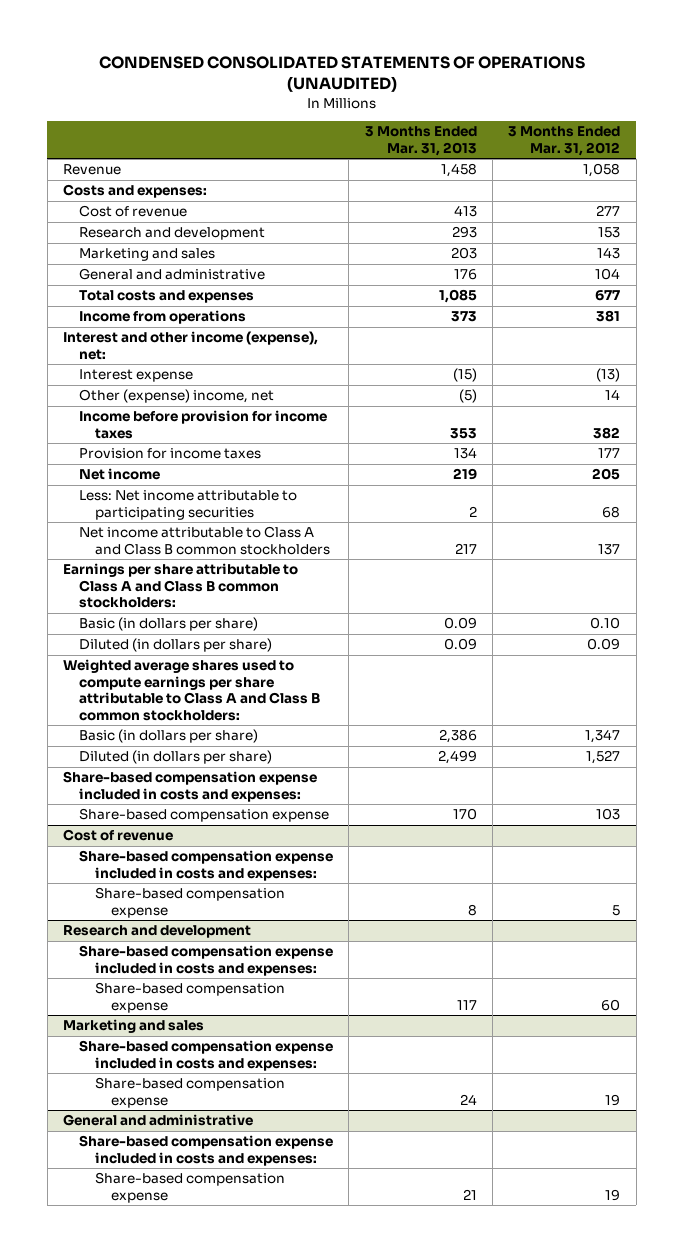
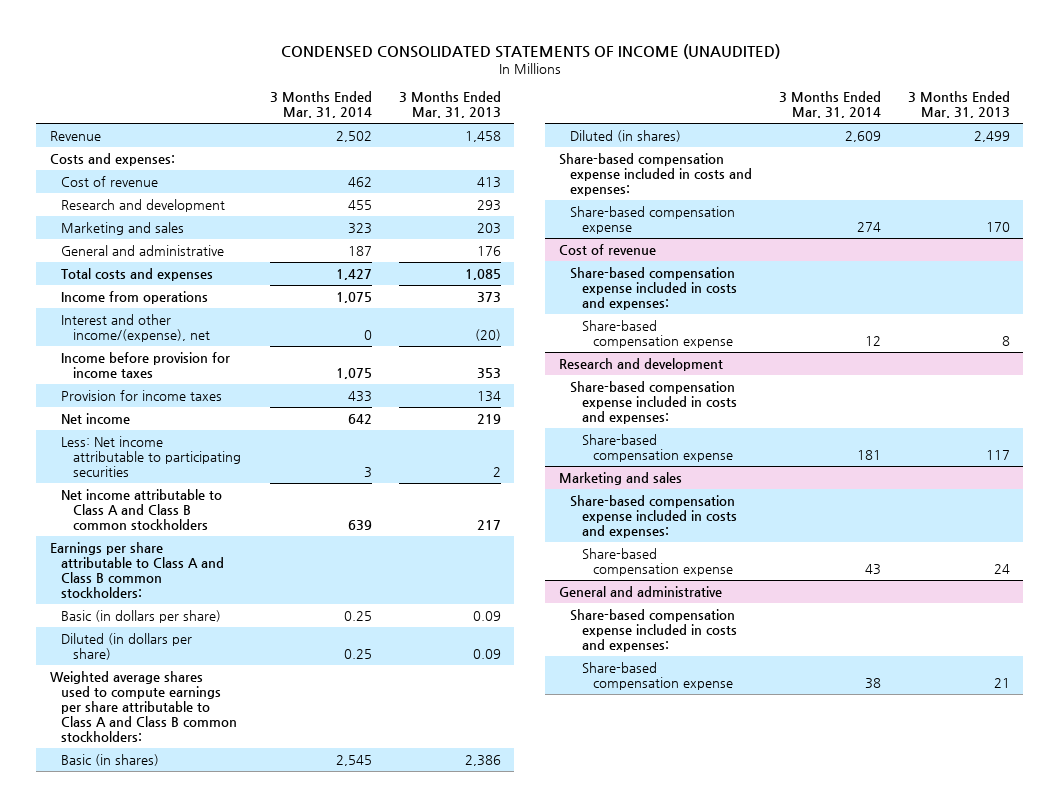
[98,56,585,93] CONDENSED CONSOLIDATED STATEMENTS OF OPERATIONS (UNAUDITED) -> [280,43,780,59] CONDENSED CONSOLIDATED STATEMENTS OF INCOME (UNAUDITED)
[508,126,621,156] 3 Months Ended Mar. 31, 2012 -> none
none -> [269,91,372,119] 3 Months Ended Mar. 31, 2014
[63,331,319,360] Interest and other income (expense), net: -> none
[78,369,193,383] Interest expense -> none
[78,389,274,404] Other (expense) income, net -> [61,313,210,342] Interest and other income/(expense), net
[458,389,477,404] (5) -> [474,328,501,341] (20)
[78,729,258,744] Basic (in dollars per share) -> [61,753,160,766] Basic (in shares)
[78,750,272,765] Diluted (in dollars per share) -> [570,129,682,142] Diluted (in shares)

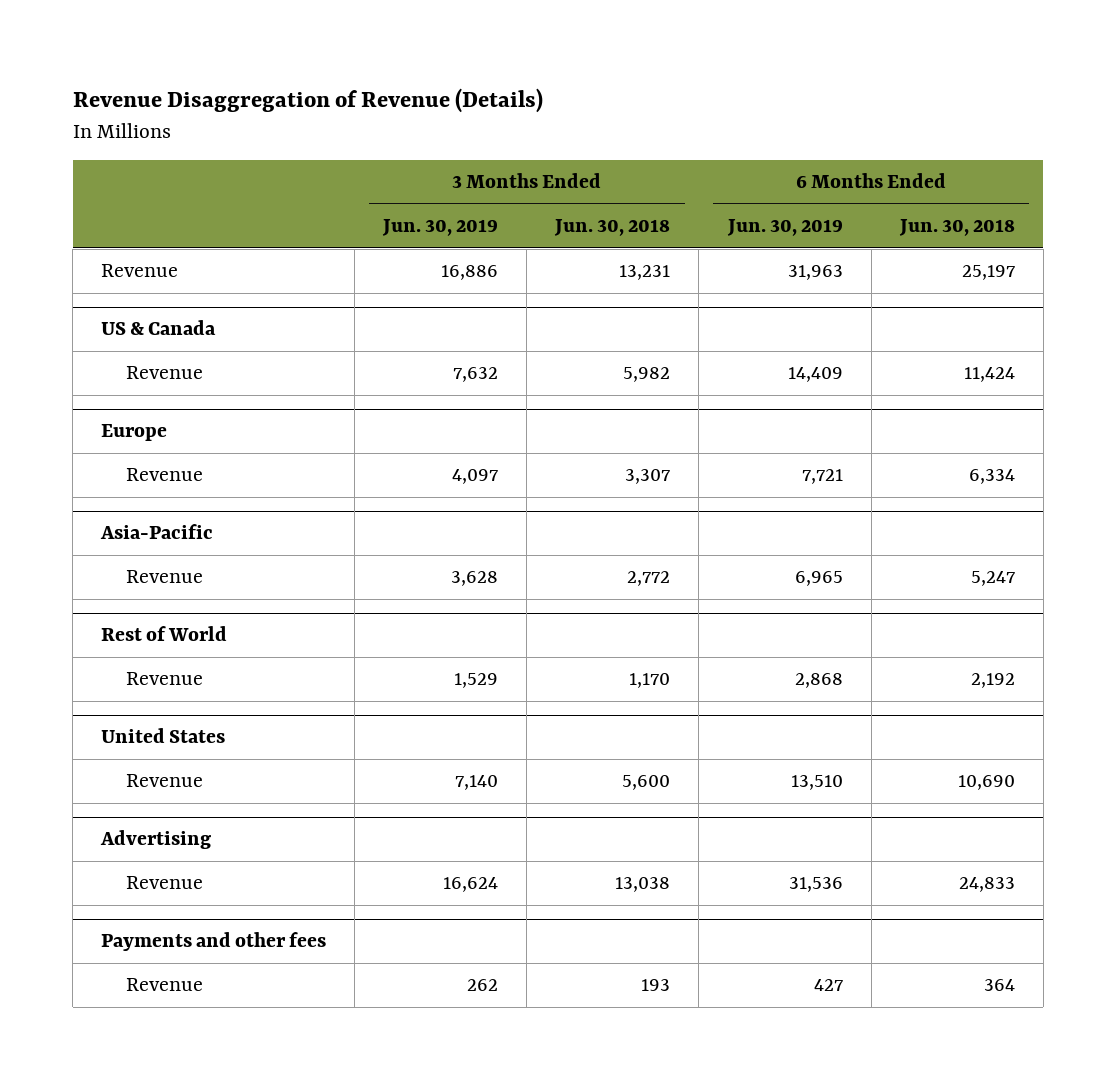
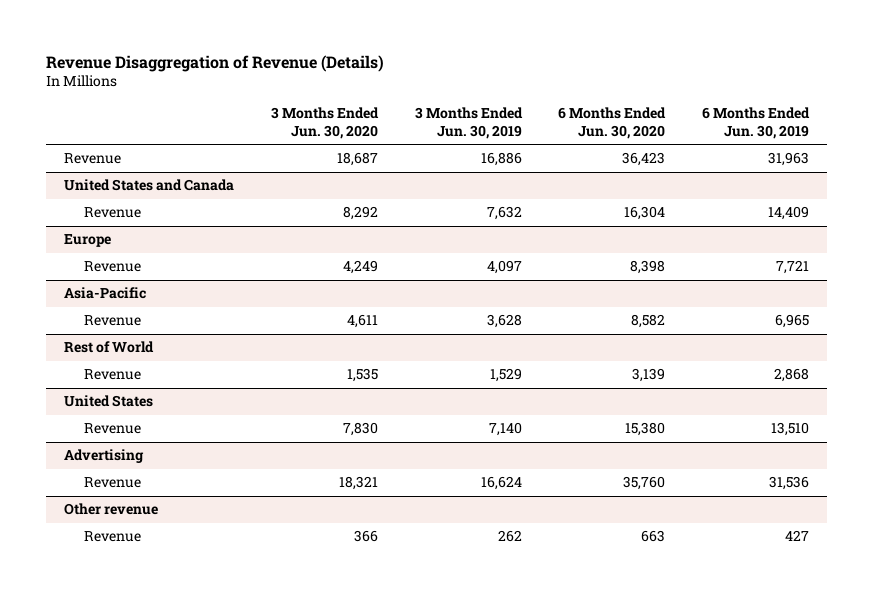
[554,219,671,237] Jun. 30, 2018 -> none
[898,219,1015,237] Jun. 30, 2018 -> none
none -> [271,107,380,140] 3 Months Ended Jun. 30, 2020
none -> [558,107,667,140] 6 Months Ended Jun. 30, 2020
[101,320,217,336] US & Canada -> [64,179,235,192] United States and Canada
[101,932,327,952] Payments and other fees -> none
none -> [64,503,159,516] Other revenue

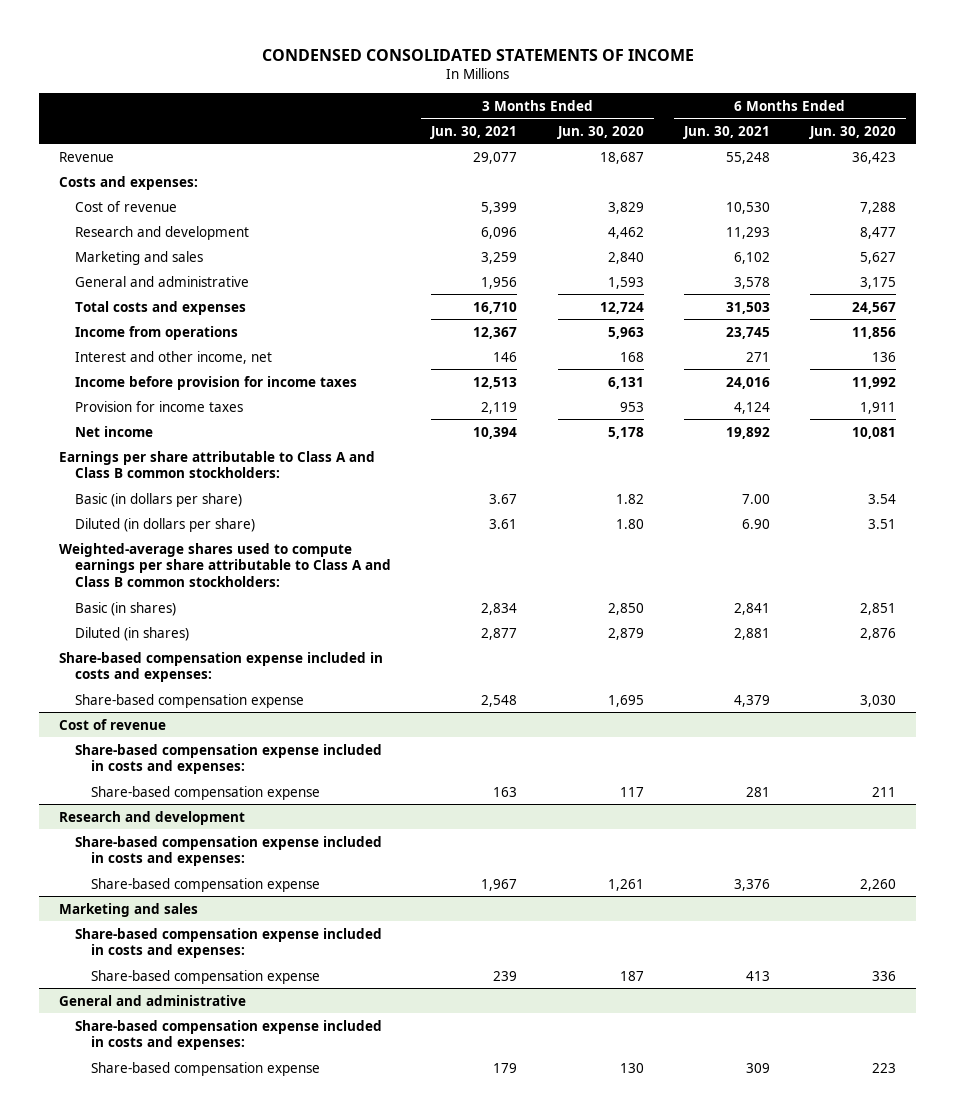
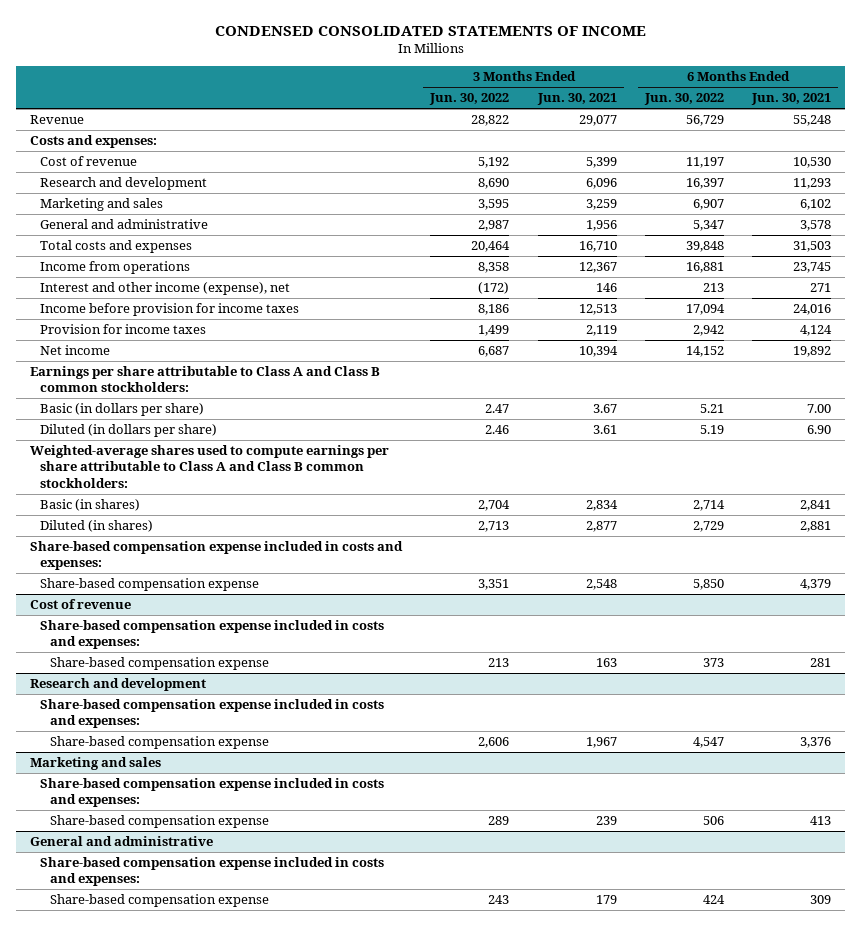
[556,125,644,139] Jun. 30, 2020 -> none
[809,125,897,139] Jun. 30, 2020 -> none
none -> [429,93,510,106] Jun. 30, 2022
none -> [643,93,724,106] Jun. 30, 2022
[75,350,273,364] Interest and other income, net -> [39,282,290,296] Interest and other income (expense), net

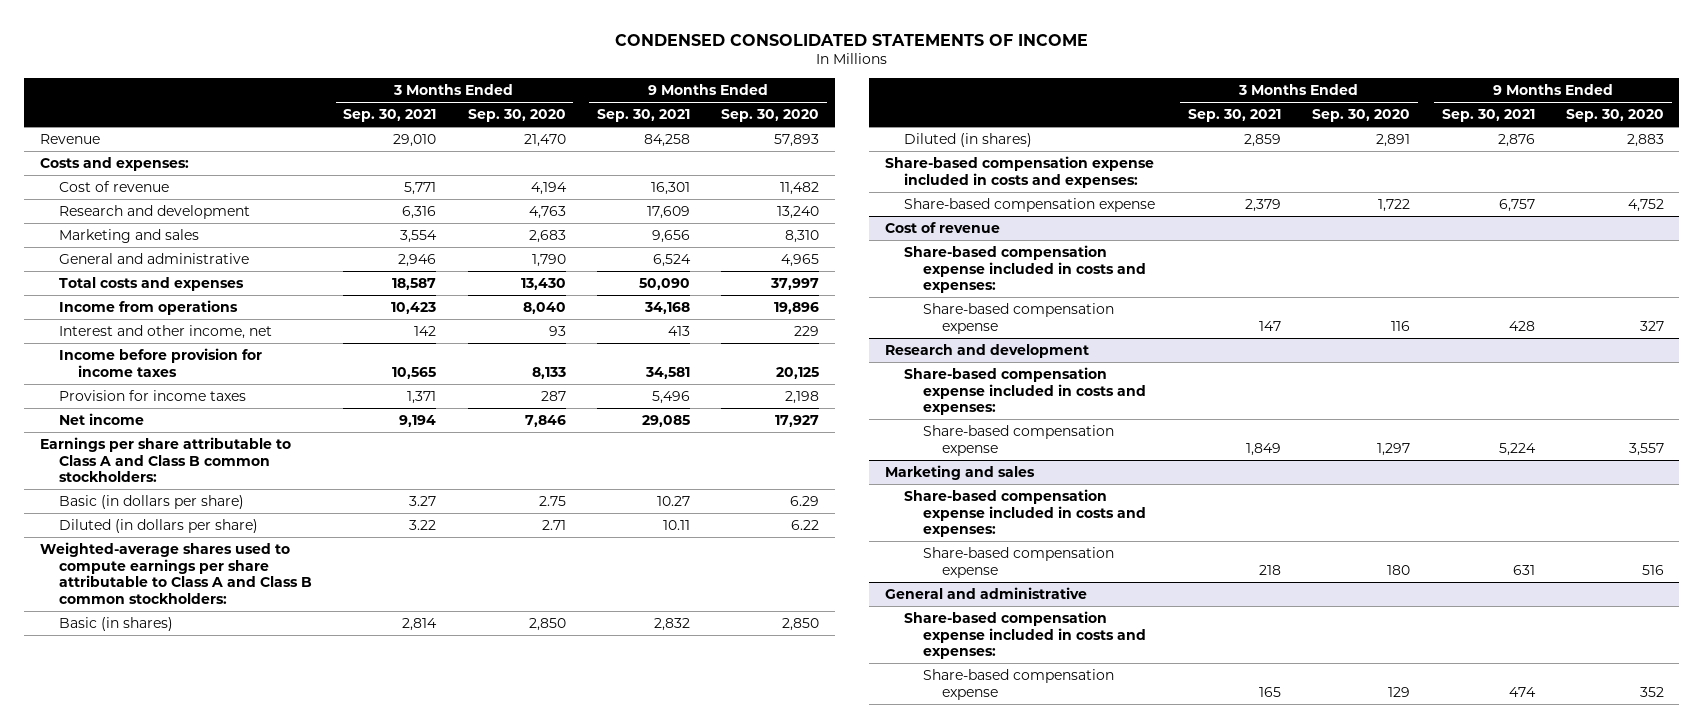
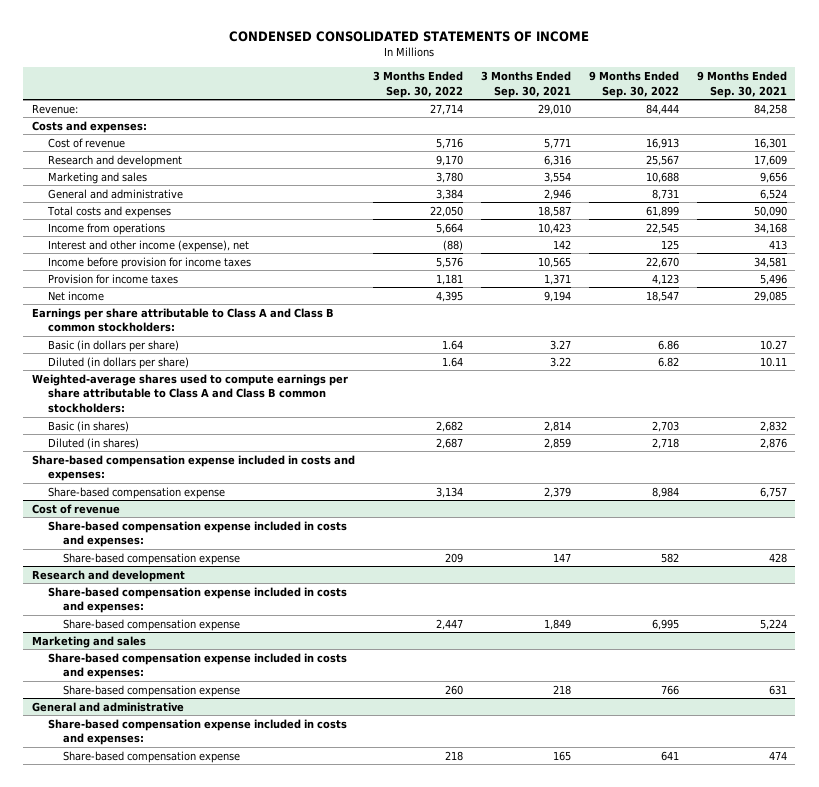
[467,109,566,123] Sep. 30, 2020 -> none
[721,109,820,123] Sep. 30, 2020 -> none
none -> [373,71,464,98] 3 Months Ended Sep. 30, 2022
none -> [588,71,679,98] 9 Months Ended Sep. 30, 2022
[40,133,101,144] Revenue -> [32,103,79,114] Revenue:
[59,324,273,339] Interest and other income, net -> [47,239,249,252] Interest and other income (expense), net

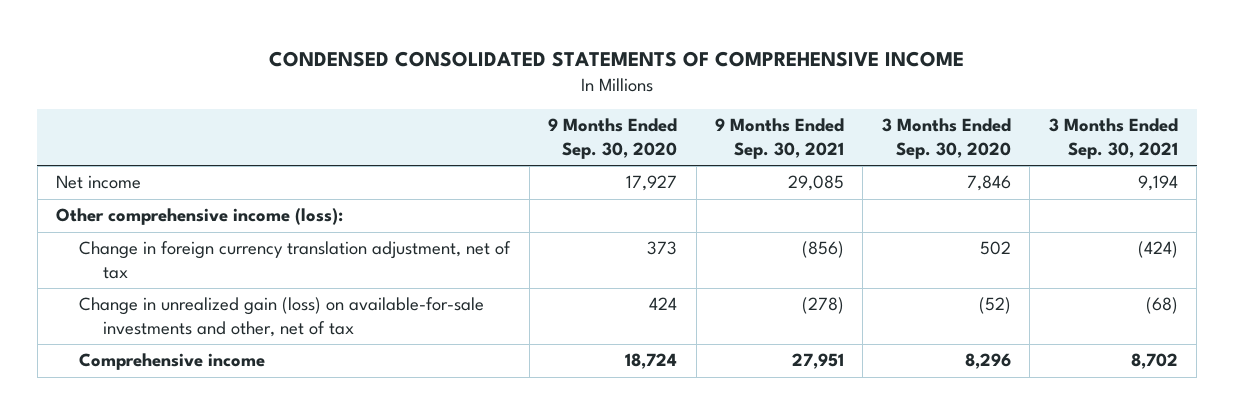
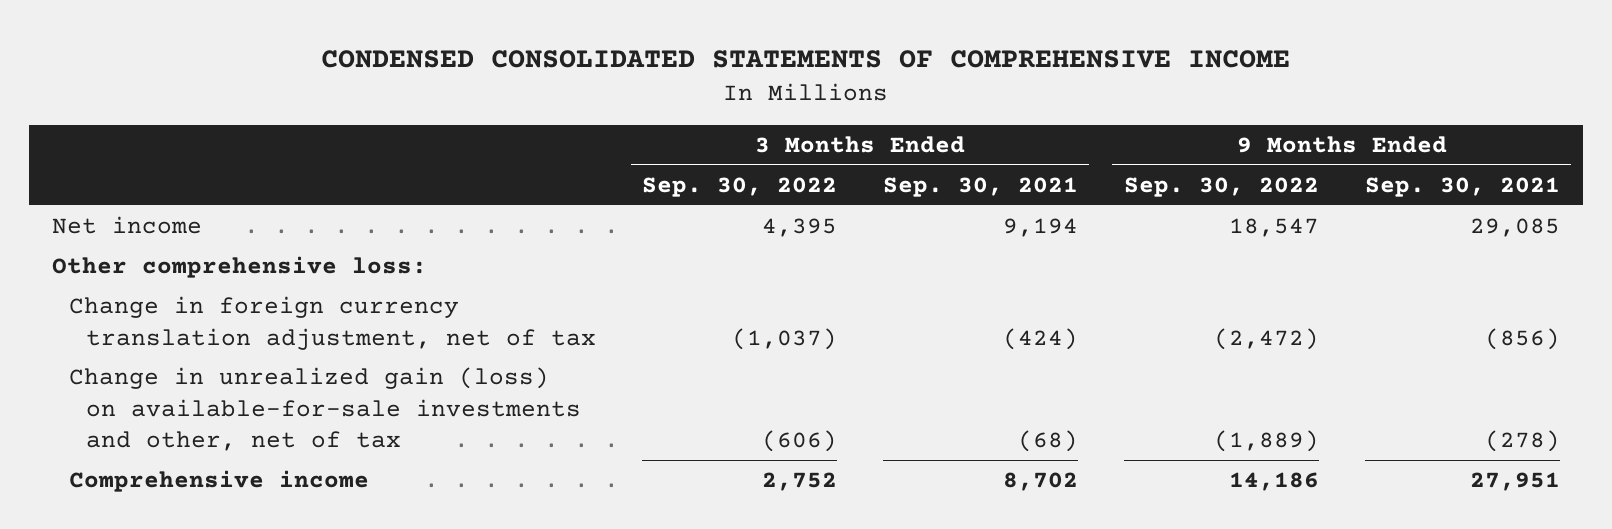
[548,118,678,159] 9 Months Ended Sep. 30, 2020 -> none
[881,118,1011,159] 3 Months Ended Sep. 30, 2020 -> none
none -> [642,176,838,197] Sep. 30, 2022
none -> [1123,176,1319,197] Sep. 30, 2022
[56,208,344,226] Other comprehensive income (loss): -> [51,256,427,279] Other comprehensive loss:

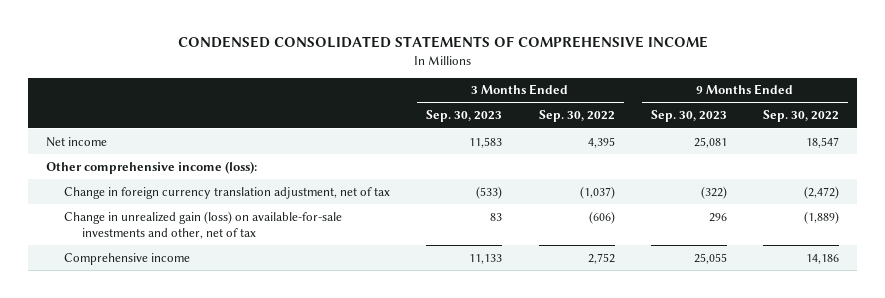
[883,176,1079,197] Sep. 30, 2021 -> none
[1364,176,1560,197] Sep. 30, 2021 -> none
none -> [426,110,503,123] Sep. 30, 2023
none -> [650,110,727,123] Sep. 30, 2023
[51,256,427,279] Other comprehensive loss: -> [45,160,257,174] Other comprehensive income (loss):

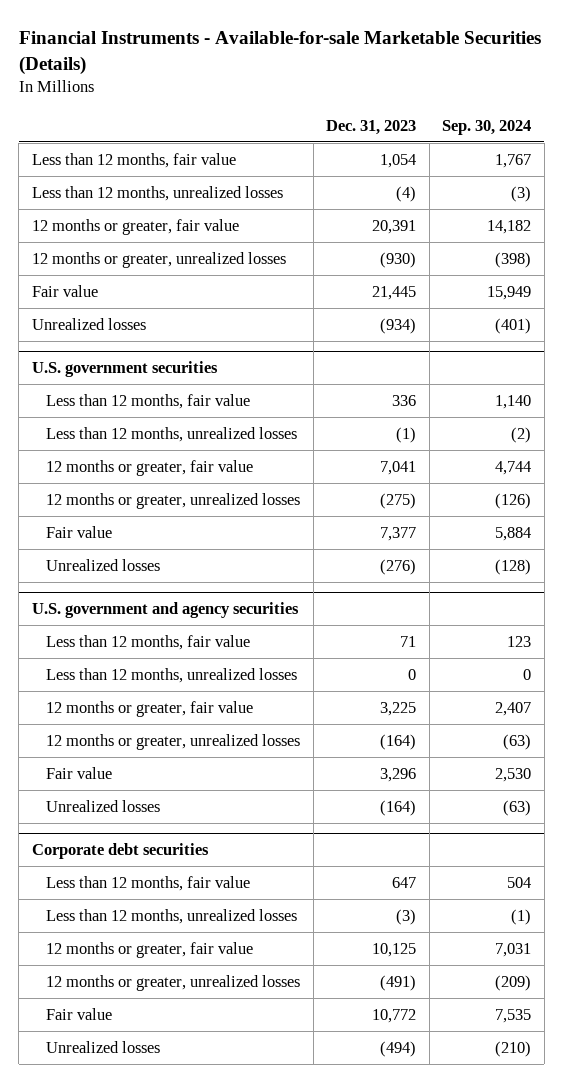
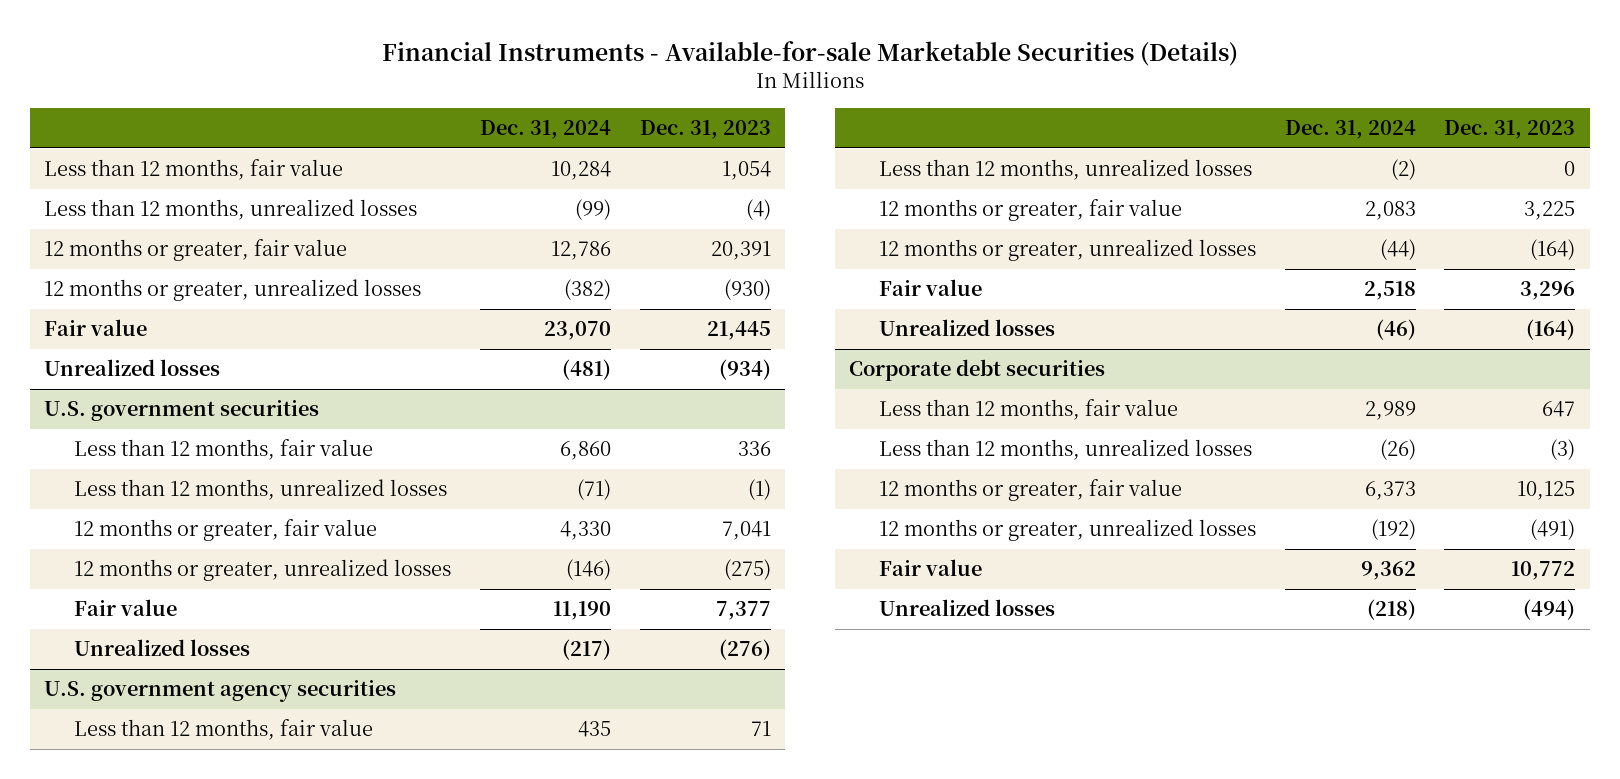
[442,119,532,135] Sep. 30, 2024 -> none
none -> [479,120,611,140] Dec. 31, 2024
[31,602,299,619] U.S. government and agency securities -> [44,680,397,703] U.S. government agency securities

